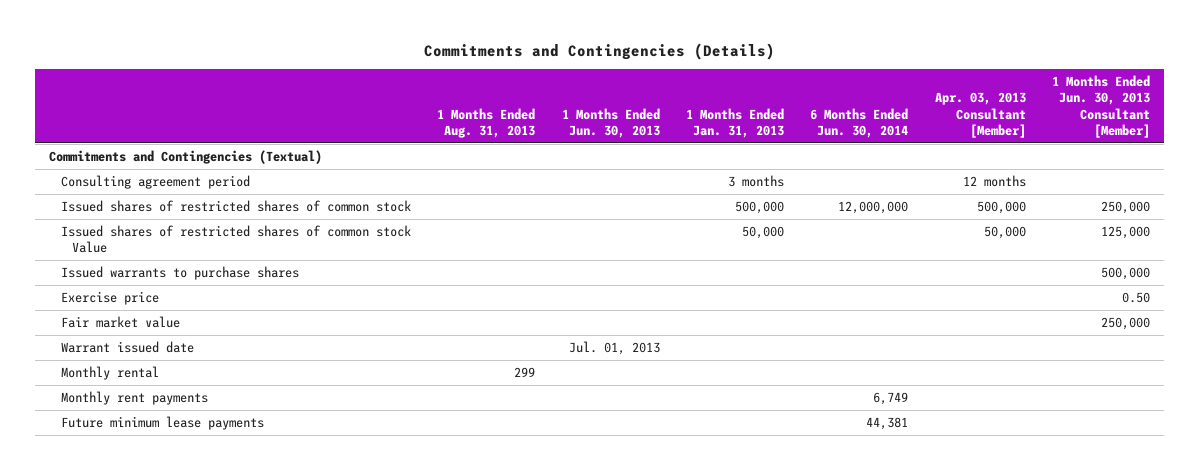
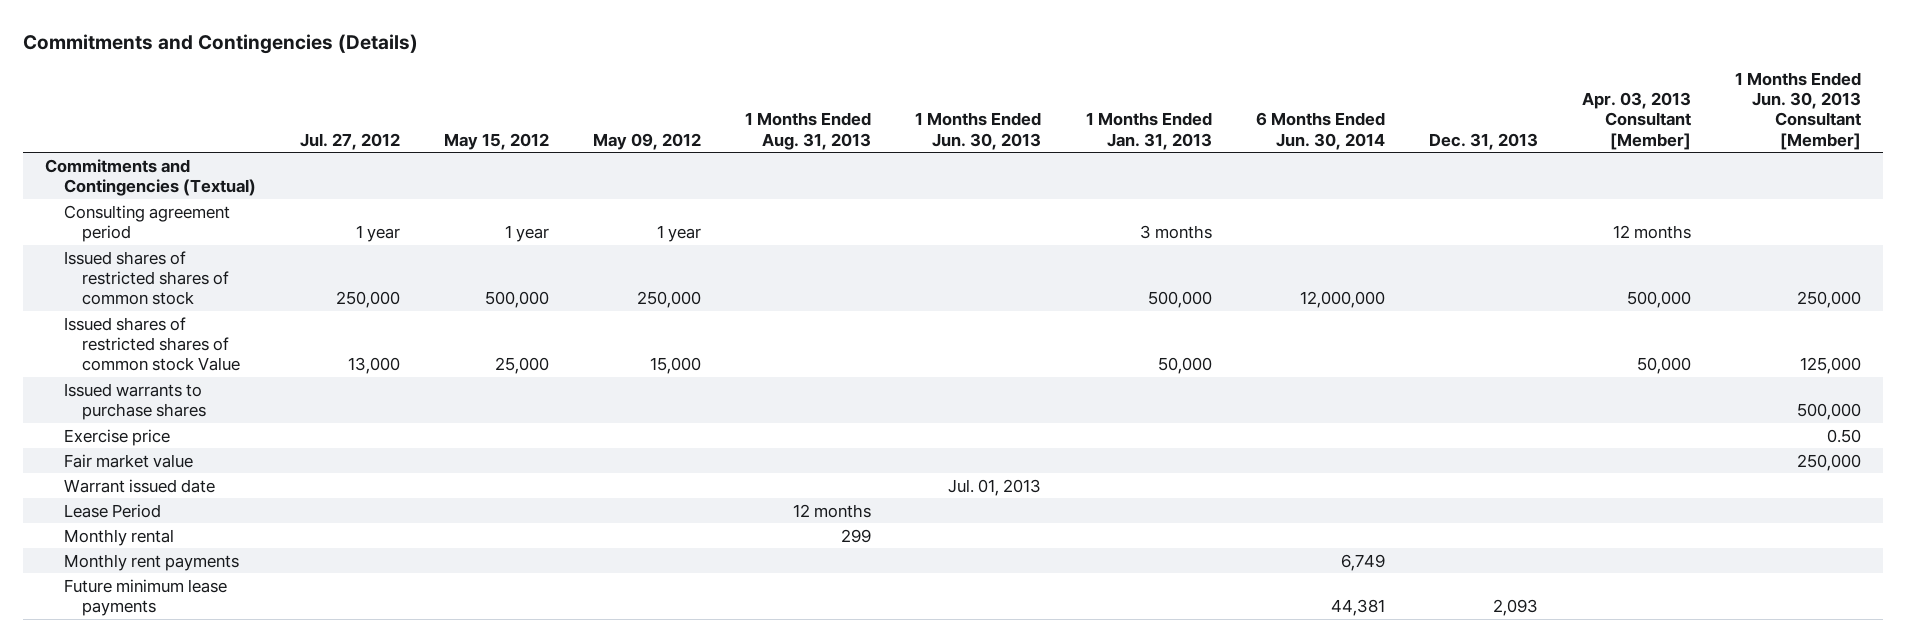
none -> [299,132,400,150] Jul. 27, 2012
none -> [443,132,549,150] May 15, 2012
none -> [593,132,702,150] May 09, 2012
none -> [1428,132,1538,150] Dec. 31, 2013
none -> [63,503,161,518] Lease Period

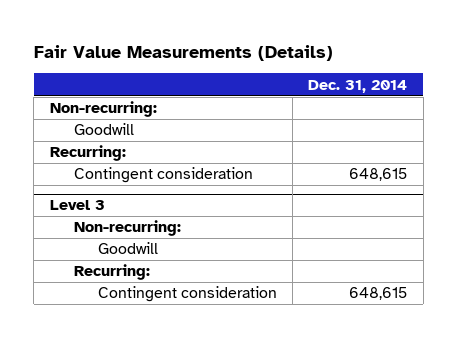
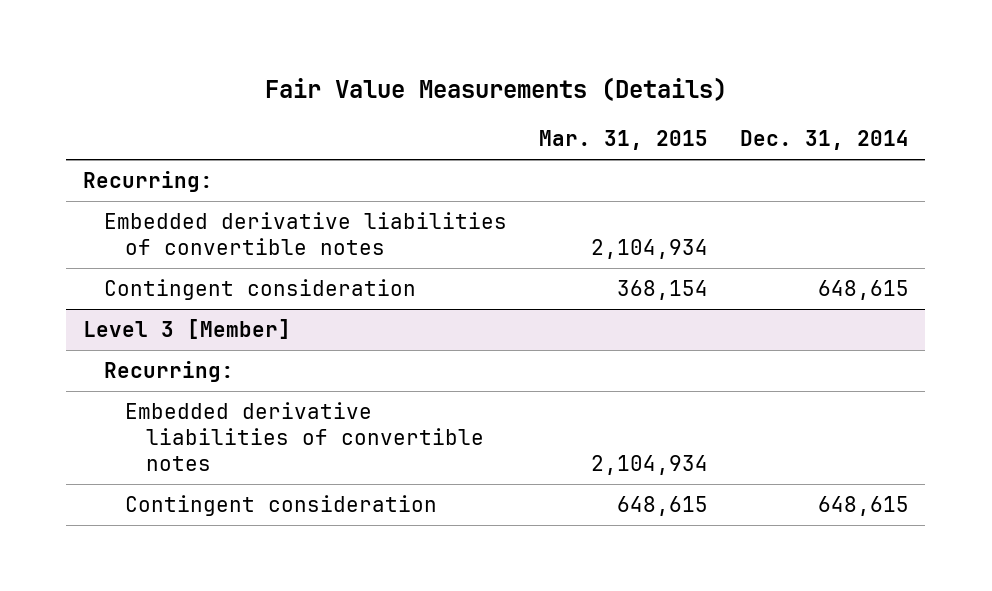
none -> [538,130,708,151] Mar. 31, 2015
[49,101,157,118] Non-recurring: -> none
[73,123,134,136] Goodwill -> none
none -> [103,211,507,255] Embedded derivative liabilities of convertible notes
[73,220,181,237] Non-recurring: -> none
[97,242,158,255] Goodwill -> none
[49,200,105,211] Level 3 -> [82,318,291,339] Level 3 [Member]
none -> [124,401,485,471] Embedded derivative liabilities of convertible notes

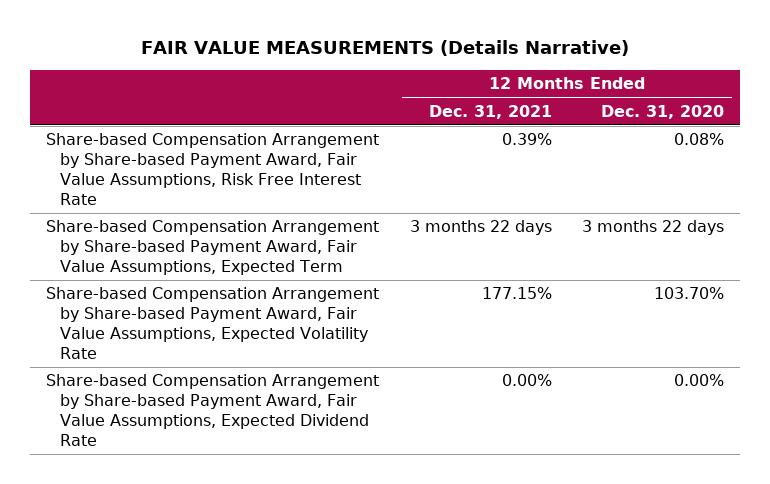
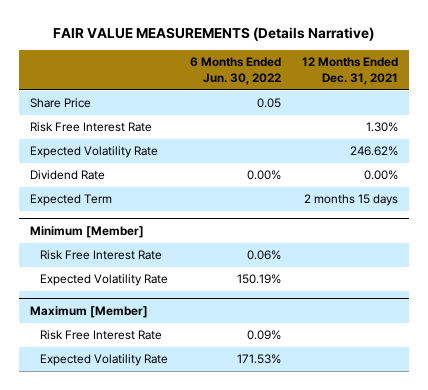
[601,104,725,119] Dec. 31, 2020 -> none
none -> [189,57,281,85] 6 Months Ended Jun. 30, 2022
[45,220,379,275] Share-based Compensation Arrangement by Share-based Payment Award, Fair Value Assumptions, Expected Term -> none
none -> [29,98,91,109] Share Price
[45,133,379,205] Share-based Compensation Arrangement by Share-based Payment Award, Fair Value Assumptions, Risk Free Interest Rate -> [29,122,152,133] Risk Free Interest Rate
[501,133,552,146] 0.39% -> [366,122,399,133] 1.30%
[45,287,379,359] Share-based Compensation Arrangement by Share-based Payment Award, Fair Value Assumptions, Expected Volatility Rate -> [29,146,158,159] Expected Volatility Rate
[481,287,552,300] 177.15% -> [350,146,399,157] 246.62%
[45,374,379,446] Share-based Compensation Arrangement by Share-based Payment Award, Fair Value Assumptions, Expected Dividend Rate -> [29,170,105,181] Dividend Rate
none -> [29,194,112,207] Expected Term
none -> [29,226,144,239] Minimum [Member]
none -> [39,250,162,261] Risk Free Interest Rate
none -> [39,274,168,287] Expected Volatility Rate
none -> [29,306,148,319] Maximum [Member]
none -> [39,330,162,341] Risk Free Interest Rate
none -> [39,354,168,367] Expected Volatility Rate

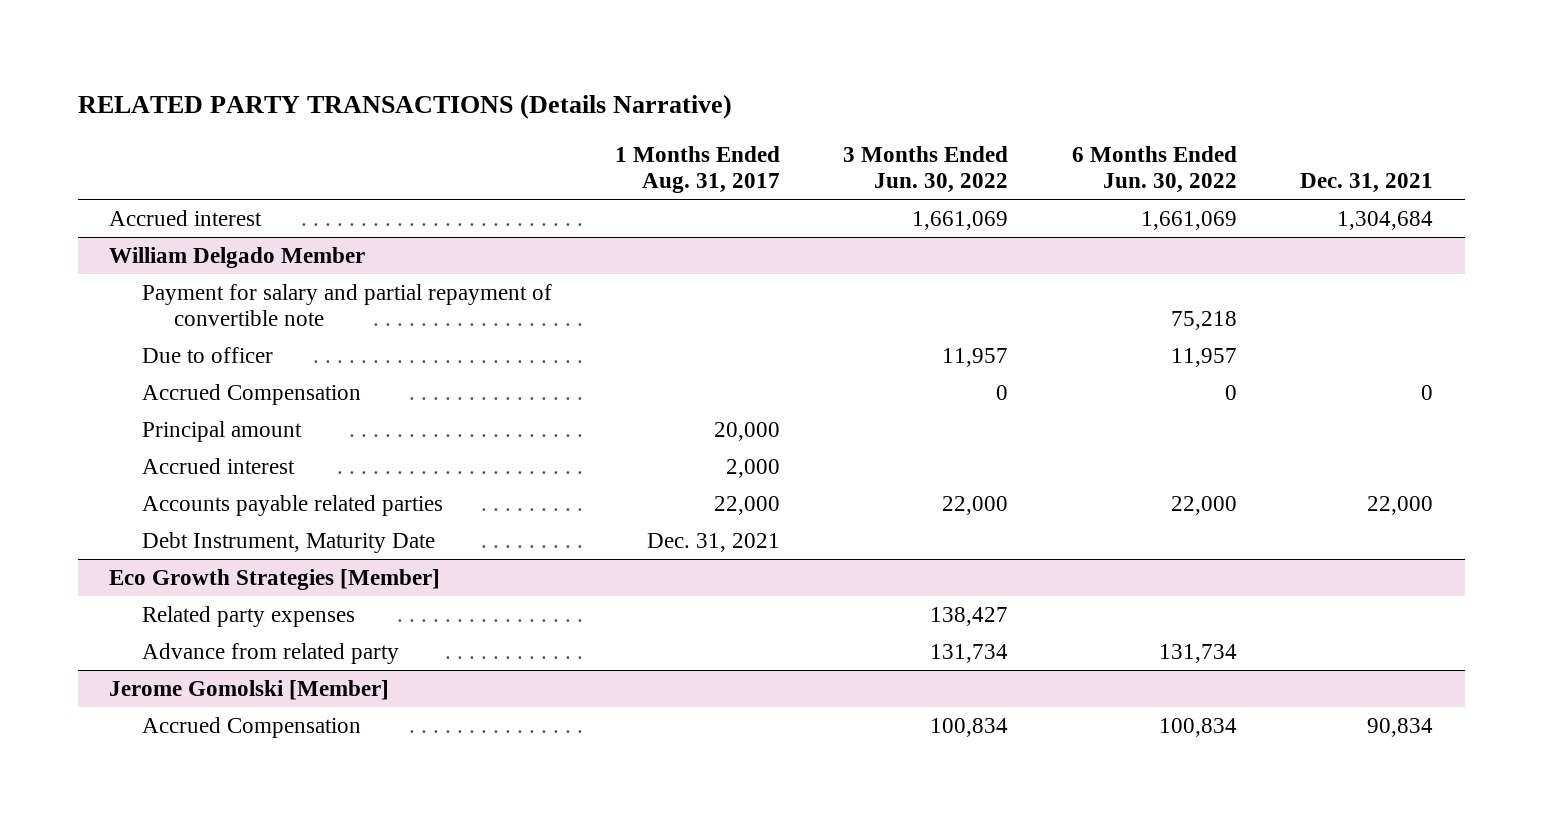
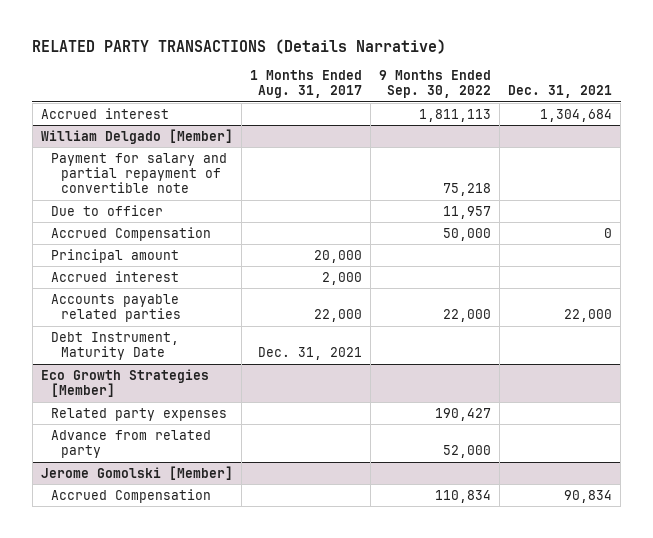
[843,145,1009,194] 3 Months Ended Jun. 30, 2022 -> none
[1071,145,1237,194] 6 Months Ended Jun. 30, 2022 -> none
none -> [378,69,491,99] 9 Months Ended Sep. 30, 2022
[109,246,366,268] William Delgado Member -> [40,128,233,144] William Delgado [Member]

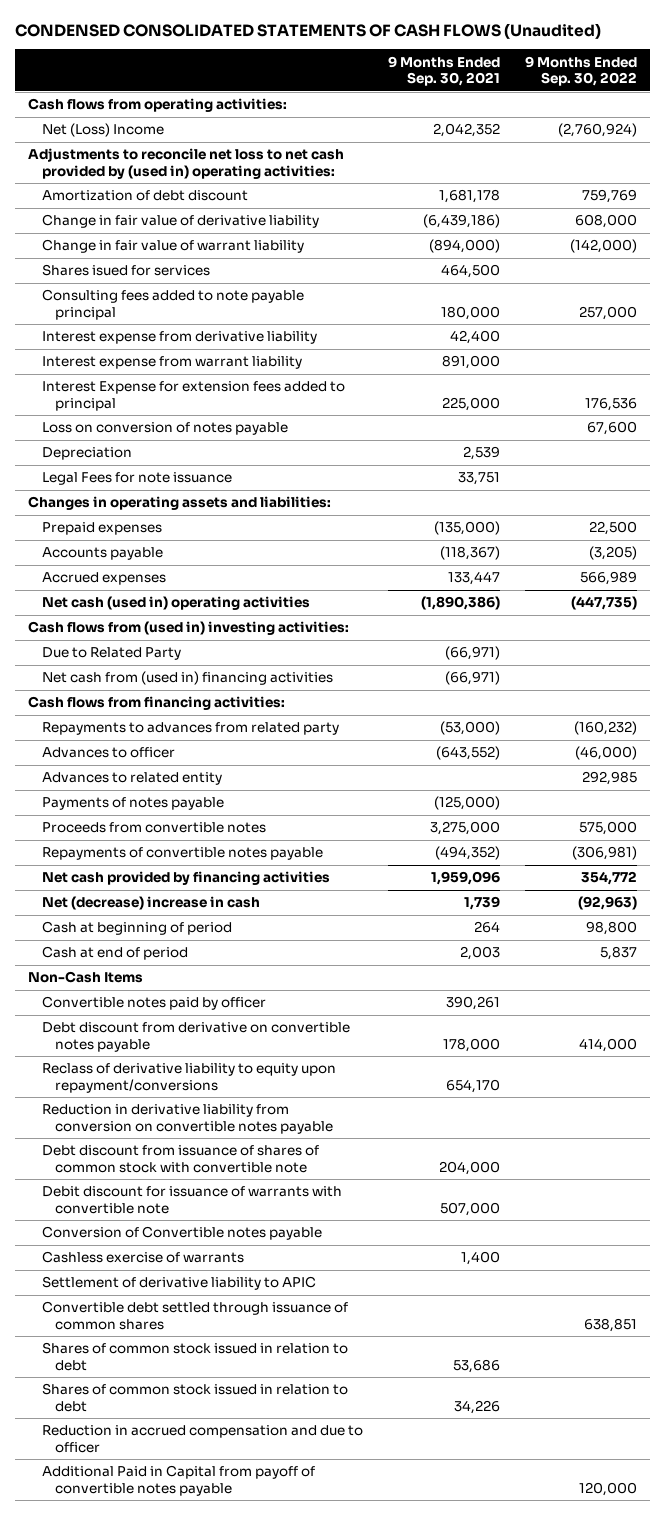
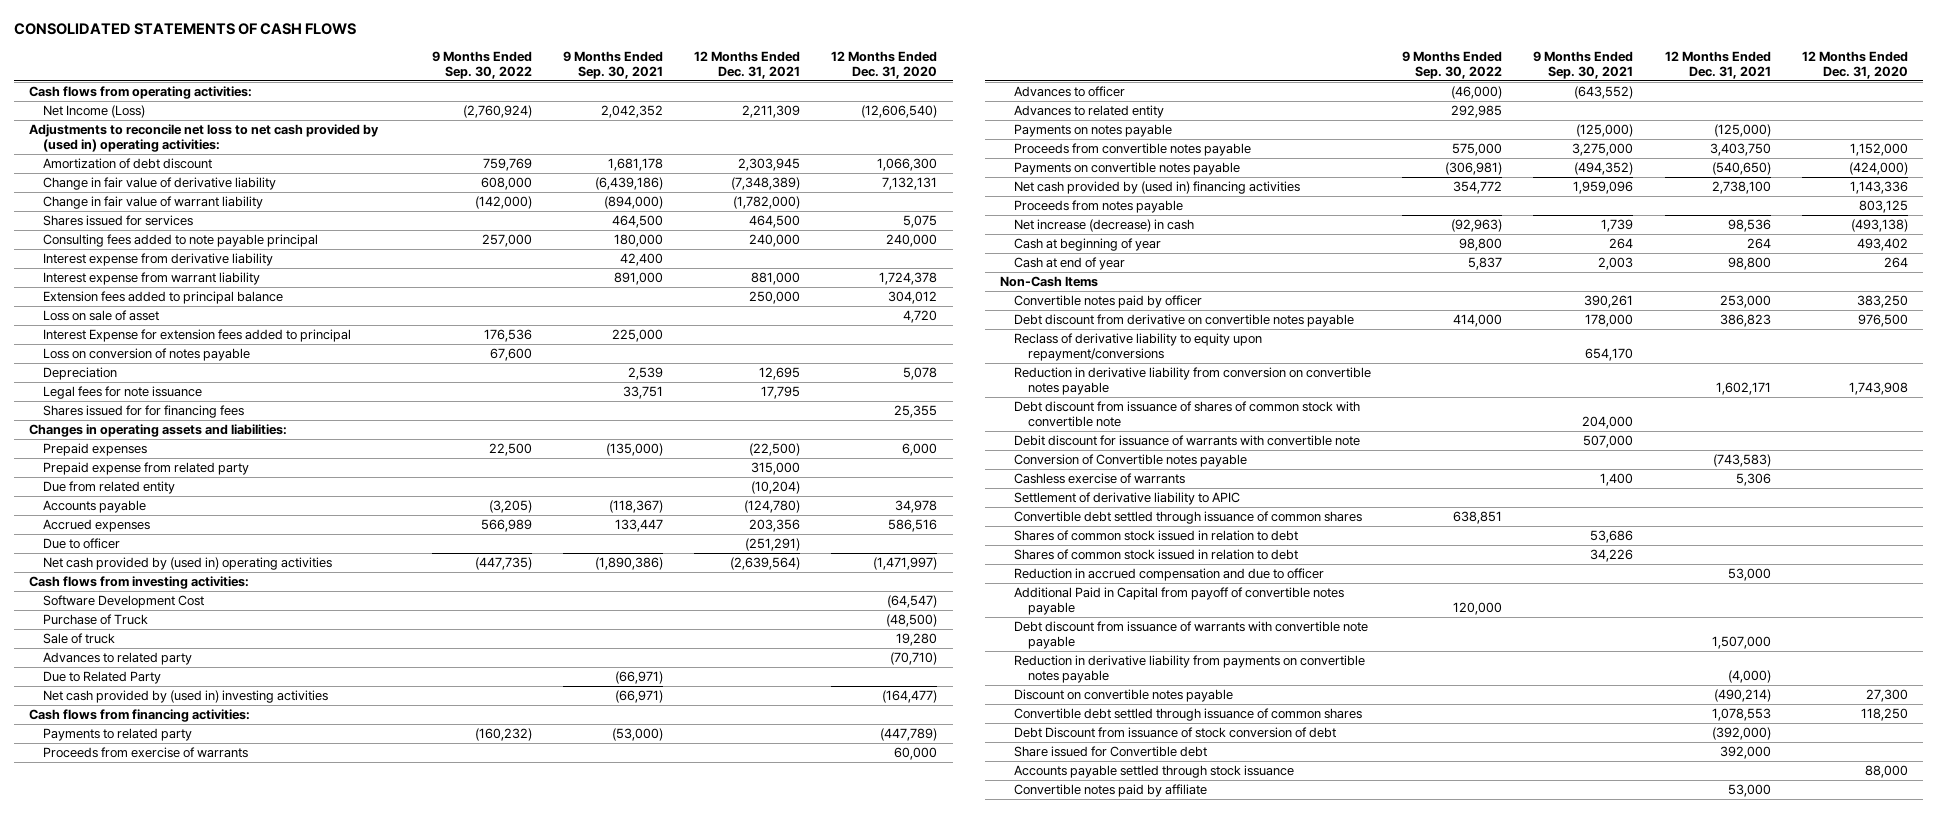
[15,22,602,39] CONDENSED CONSOLIDATED STATEMENTS OF CASH FLOWS (Unaudited) -> [13,22,356,35] CONSOLIDATED STATEMENTS OF CASH FLOWS
none -> [693,50,800,79] 12 Months Ended Dec. 31, 2021
none -> [830,50,937,79] 12 Months Ended Dec. 31, 2020
[41,123,164,138] Net (Loss) Income -> [43,105,146,119] Net Income (Loss)
[41,264,210,277] Shares isued for services -> [43,215,194,227] Shares issued for services
none -> [43,291,284,305] Extension fees added to principal balance
none -> [43,310,160,322] Loss on sale of asset
[41,472,232,486] Legal Fees for note issuance -> [43,386,203,400] Legal fees for note issuance
none -> [43,405,245,419] Shares issued for for financing fees
none -> [43,462,250,476] Prepaid expense from related party
none -> [43,481,176,495] Due from related entity
none -> [43,538,121,550] Due to officer
[41,596,310,611] Net cash (used in) operating activities -> [43,557,333,571] Net cash provided by (used in) operating activities
[27,621,349,636] Cash flows from (used in) investing activities: -> [29,576,250,590] Cash flows from investing activities:
none -> [43,595,205,609] Software Development Cost
none -> [43,614,149,626] Purchase of Truck
none -> [43,633,116,645] Sale of truck
none -> [43,652,193,666] Advances to related party
[41,671,333,686] Net cash from (used in) financing activities -> [43,690,329,704] Net cash provided by (used in) investing activities
[41,722,339,736] Repayments to advances from related party -> [43,728,193,742] Payments to related party
none -> [43,747,249,759] Proceeds from exercise of warrants
[41,797,224,811] Payments of notes payable -> [1014,124,1173,138] Payments on notes payable
[41,822,266,834] Proceeds from convertible notes -> [1014,143,1252,157] Proceeds from convertible notes payable
[41,847,323,861] Repayments of convertible notes payable -> [1014,162,1241,176] Payments on convertible notes payable
[41,871,330,886] Net cash provided by financing activities -> [1014,181,1301,195] Net cash provided by (used in) financing activities
none -> [1014,200,1184,214] Proceeds from notes payable
[41,896,260,911] Net (decrease) increase in cash -> [1014,219,1195,233] Net increase (decrease) in cash
[41,921,232,936] Cash at beginning of period -> [1014,238,1162,252] Cash at beginning of year
[41,946,188,961] Cash at end of period -> [1014,257,1126,271] Cash at end of year
none -> [1014,621,1369,650] Debt discount from issuance of warrants with convertible note payable
none -> [1014,655,1366,684] Reduction in derivative liability from payments on convertible notes payable
none -> [1014,689,1234,703] Discount on convertible notes payable
none -> [1014,708,1363,722] Convertible debt settled through issuance of common shares
none -> [1014,727,1337,739] Debt Discount from issuance of stock conversion of debt
none -> [1014,746,1208,758] Share issued for Convertible debt
none -> [1014,765,1295,779] Accounts payable settled through stock issuance
none -> [1014,784,1208,798] Convertible notes paid by affiliate

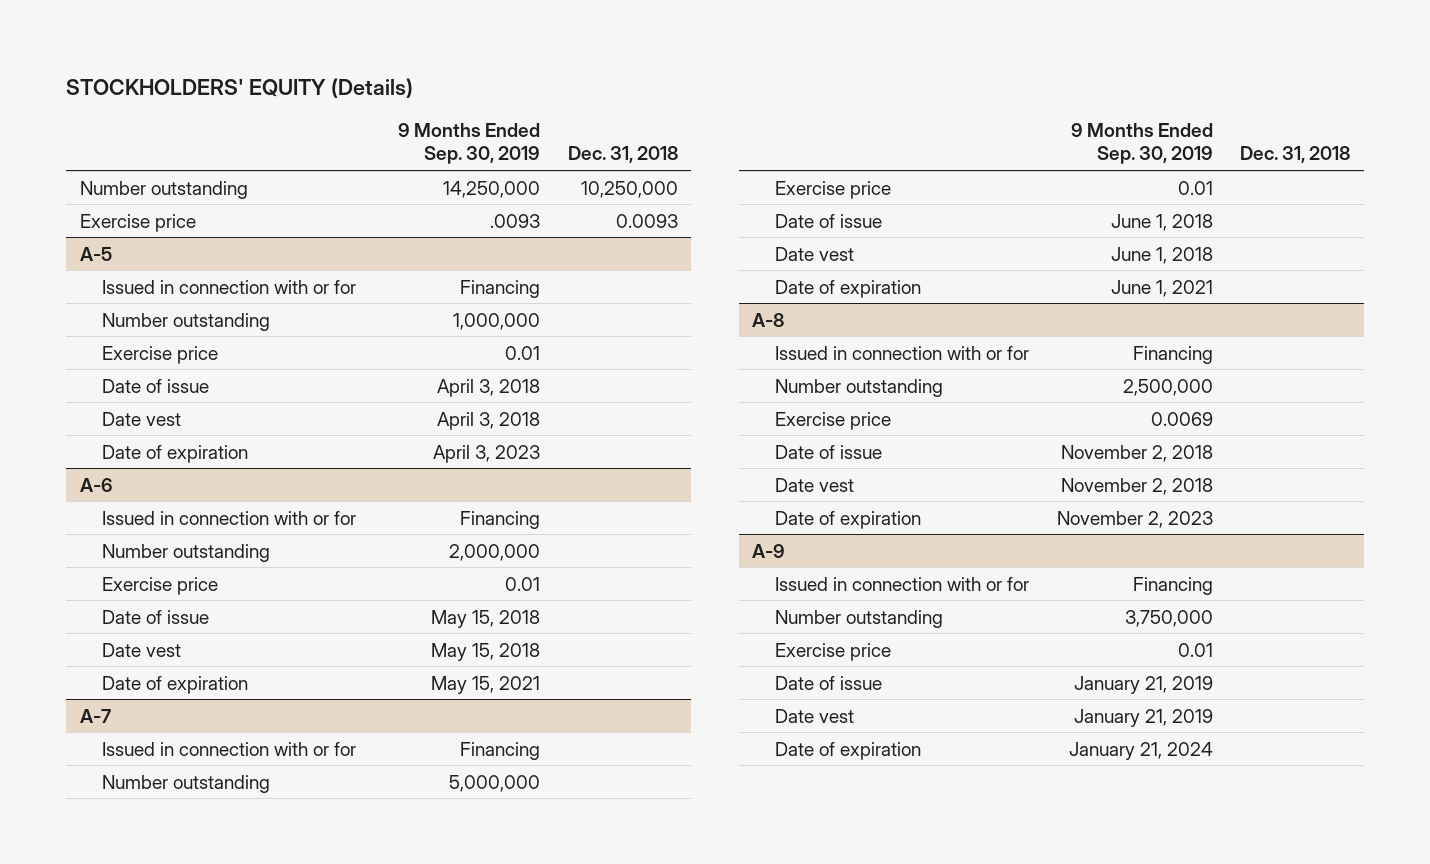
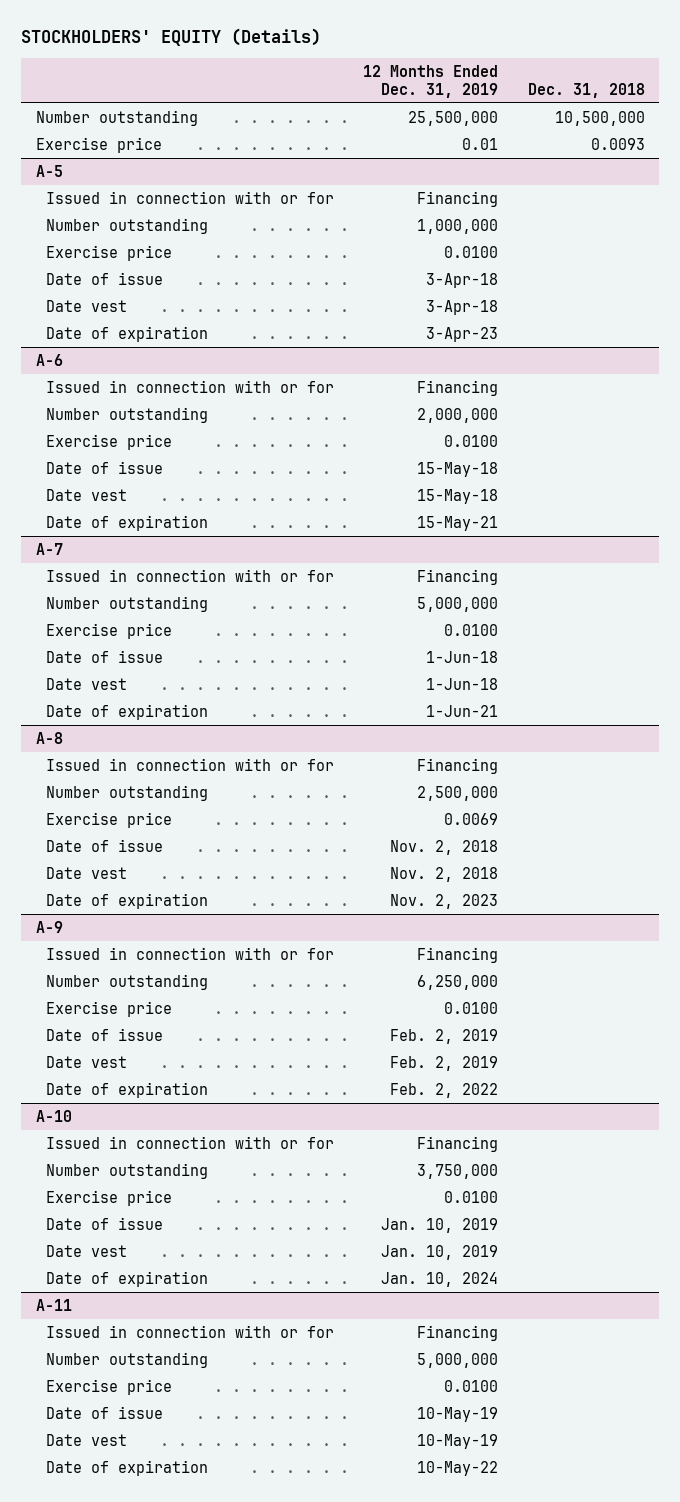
[397,123,540,165] 9 Months Ended Sep. 30, 2019 -> none
none -> [363,64,499,98] 12 Months Ended Dec. 31, 2019
[580,180,678,198] 10,250,000 -> [554,110,645,126] 10,500,000
none -> [35,1109,72,1122] A-10
none -> [46,1135,335,1149] Issued in connection with or for
none -> [46,1162,209,1179] Number outstanding
none -> [46,1189,173,1206] Exercise price
none -> [46,1216,164,1230] Date of issue
none -> [46,1244,128,1257] Date vest
none -> [46,1270,209,1287] Date of expiration
none -> [35,1298,72,1311] A-11
none -> [46,1324,335,1338] Issued in connection with or for
none -> [46,1351,209,1368] Number outstanding
none -> [46,1378,173,1395] Exercise price
none -> [46,1405,164,1419] Date of issue
none -> [46,1433,128,1446] Date vest
none -> [46,1459,209,1476] Date of expiration

